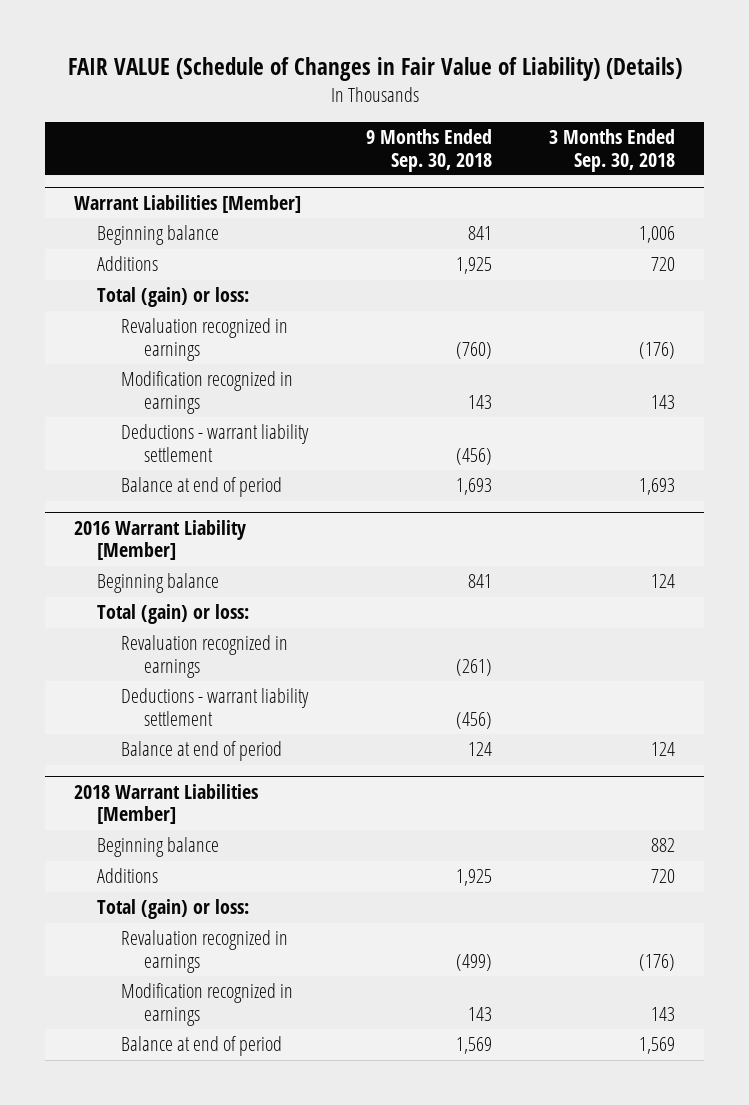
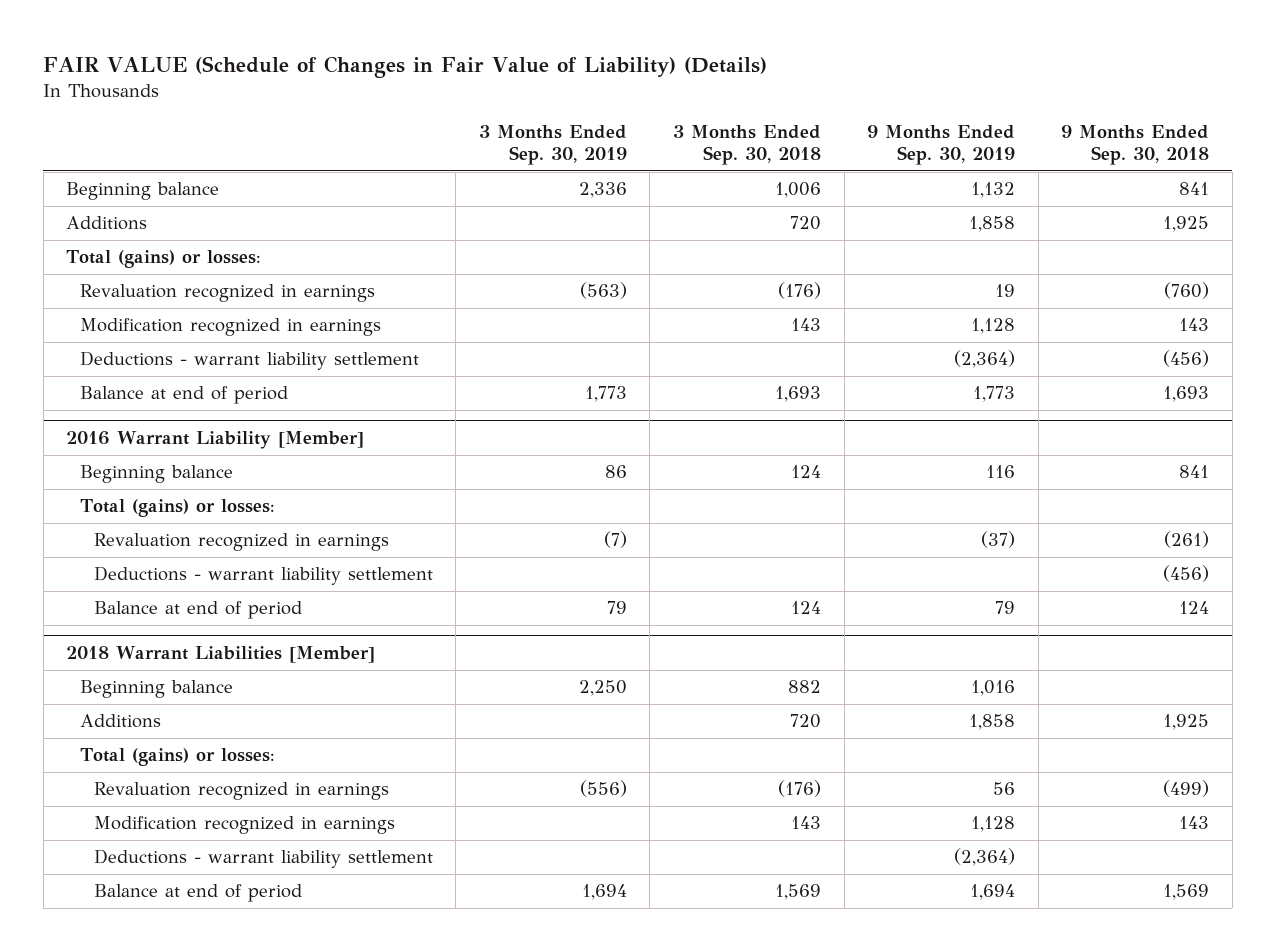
none -> [478,125,627,166] 3 Months Ended Sep. 30, 2019
none -> [867,125,1016,166] 9 Months Ended Sep. 30, 2019
[73,194,301,213] Warrant Liabilities [Member] -> none
[97,287,250,308] Total (gain) or loss: -> [66,250,262,269] Total (gains) or losses:
[97,604,250,625] Total (gain) or loss: -> [80,499,276,518] Total (gains) or losses:
[97,899,250,920] Total (gain) or loss: -> [80,748,276,767] Total (gains) or losses:
none -> [93,849,433,869] Deductions - warrant liability settlement

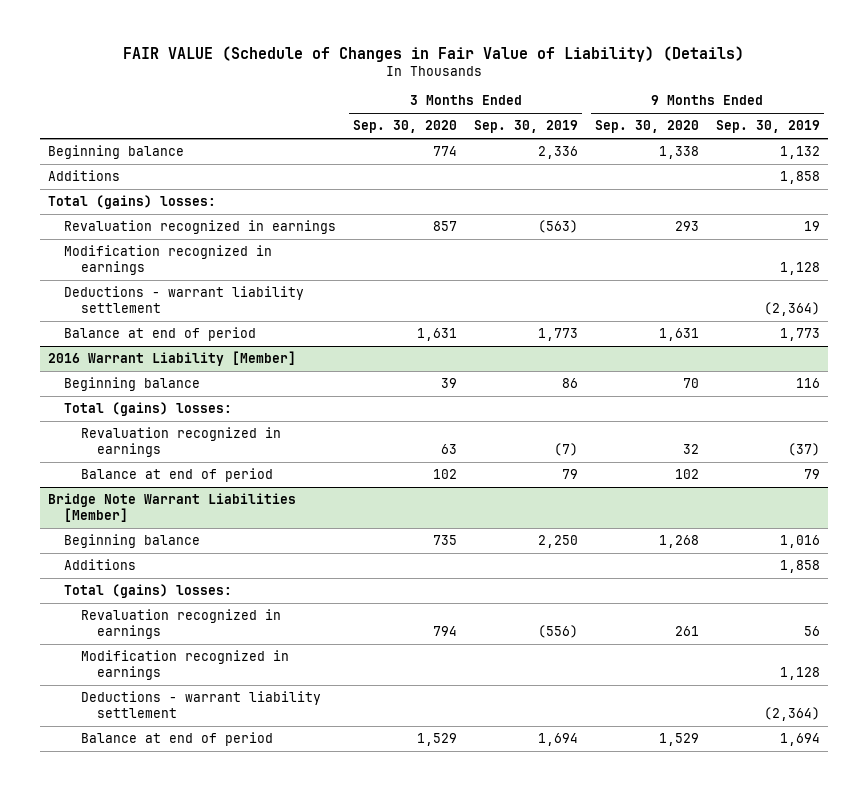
[673,125,822,166] 3 Months Ended Sep. 30, 2018 -> none
[1061,125,1210,166] 9 Months Ended Sep. 30, 2018 -> none
none -> [353,120,458,134] Sep. 30, 2020
none -> [594,120,699,134] Sep. 30, 2020
[66,250,262,269] Total (gains) or losses: -> [48,194,217,209] Total (gains) losses:
[80,499,276,518] Total (gains) or losses: -> [64,401,233,416] Total (gains) losses:
[93,566,433,586] Deductions - warrant liability settlement -> none
[66,646,376,664] 2018 Warrant Liabilities [Member] -> [48,492,297,523] Bridge Note Warrant Liabilities [Member]
[80,748,276,767] Total (gains) or losses: -> [64,583,233,598] Total (gains) losses:

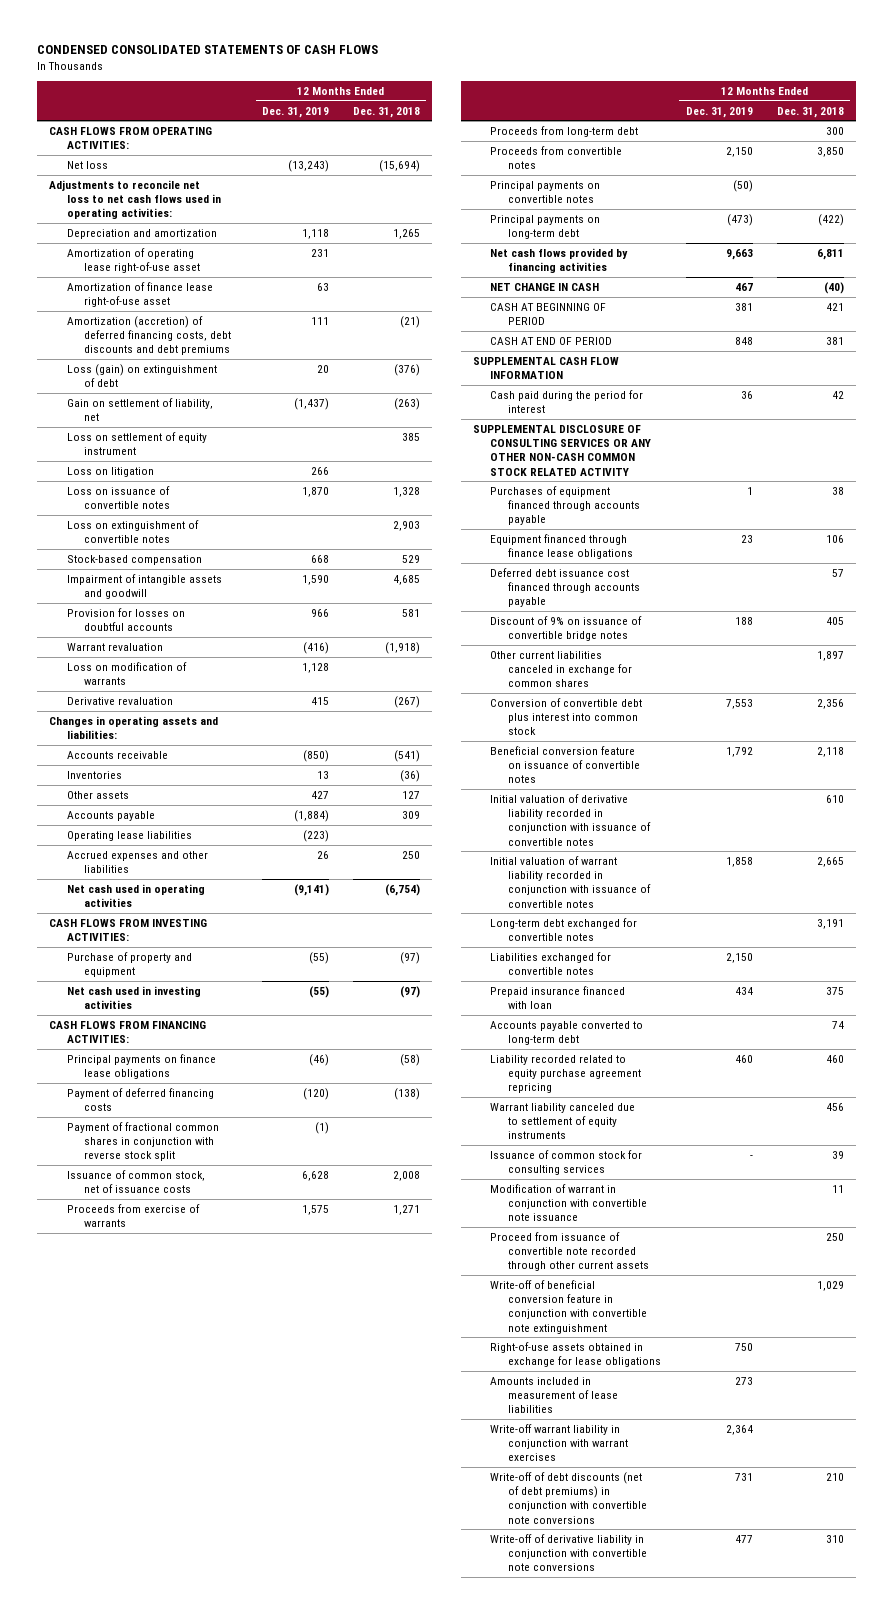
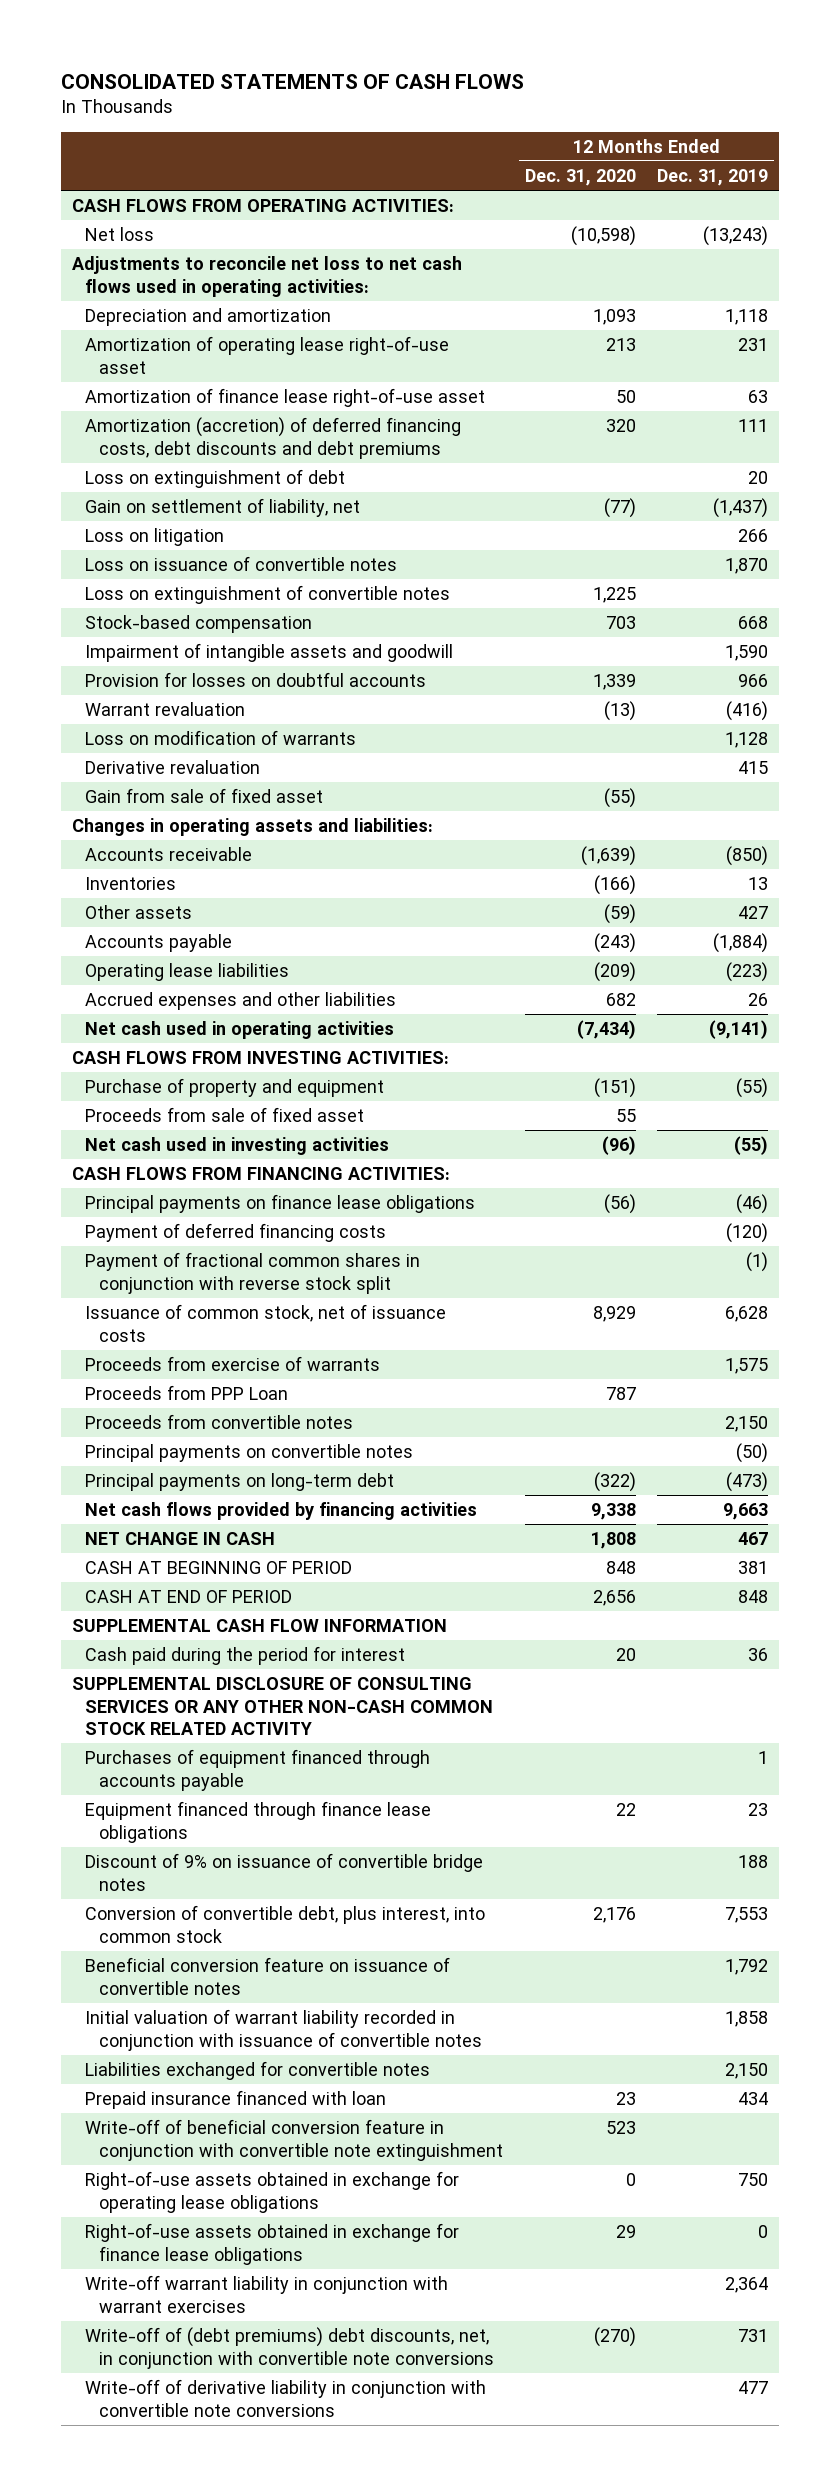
[36,45,378,55] CONDENSED CONSOLIDATED STATEMENTS OF CASH FLOWS -> [60,74,524,90] CONSOLIDATED STATEMENTS OF CASH FLOWS
[352,106,420,118] Dec. 31, 2018 -> none
none -> [524,169,636,187] Dec. 31, 2020
[66,363,217,388] Loss (gain) on extinguishment of debt -> [85,469,346,489] Loss on extinguishment of debt
[66,431,207,456] Loss on settlement of equity instrument -> none
none -> [85,788,324,804] Gain from sale of fixed asset
none -> [85,1107,365,1123] Proceeds from sale of fixed asset
[490,125,639,137] Proceeds from long-term debt -> none
none -> [85,1385,289,1401] Proceeds from PPP Loan
[490,567,641,608] Deferred debt issuance cost financed through accounts payable -> none
[490,650,633,688] Other current liabilities canceled in exchange for common shares -> none
[490,697,643,736] Conversion of convertible debt plus interest into common stock -> [85,1905,486,1943] Conversion of convertible debt, plus interest, into common stock
[490,793,652,846] Initial valuation of derivative liability recorded in conjunction with issuance of convertible notes -> none
[490,917,638,942] Long-term debt exchanged for convertible notes -> none
[490,1020,644,1046] Accounts payable converted to long-term debt -> none
[490,1054,642,1094] Liability recorded related to equity purchase agreement repricing -> none
[490,1102,636,1140] Warrant liability canceled due to settlement of equity instruments -> none
[490,1149,643,1176] Issuance of common stock for consulting services -> none
[490,1183,648,1222] Modification of warrant in conjunction with convertible note issuance -> none
[490,1231,650,1272] Proceed from issuance of convertible note recorded through other current assets -> none
[490,1376,619,1414] Amounts included in measurement of lease liabilities -> none
[490,1341,662,1368] Right-of-use assets obtained in exchange for lease obligations -> [85,2171,460,2213] Right-of-use assets obtained in exchange for operating lease obligations
none -> [85,2223,460,2265] Right-of-use assets obtained in exchange for finance lease obligations
[490,1471,648,1524] Write-off of debt discounts (net of debt premiums) in conjunction with convertible note conversions -> [85,2327,494,2369] Write-off of (debt premiums) debt discounts, net, in conjunction with convertible note conversions

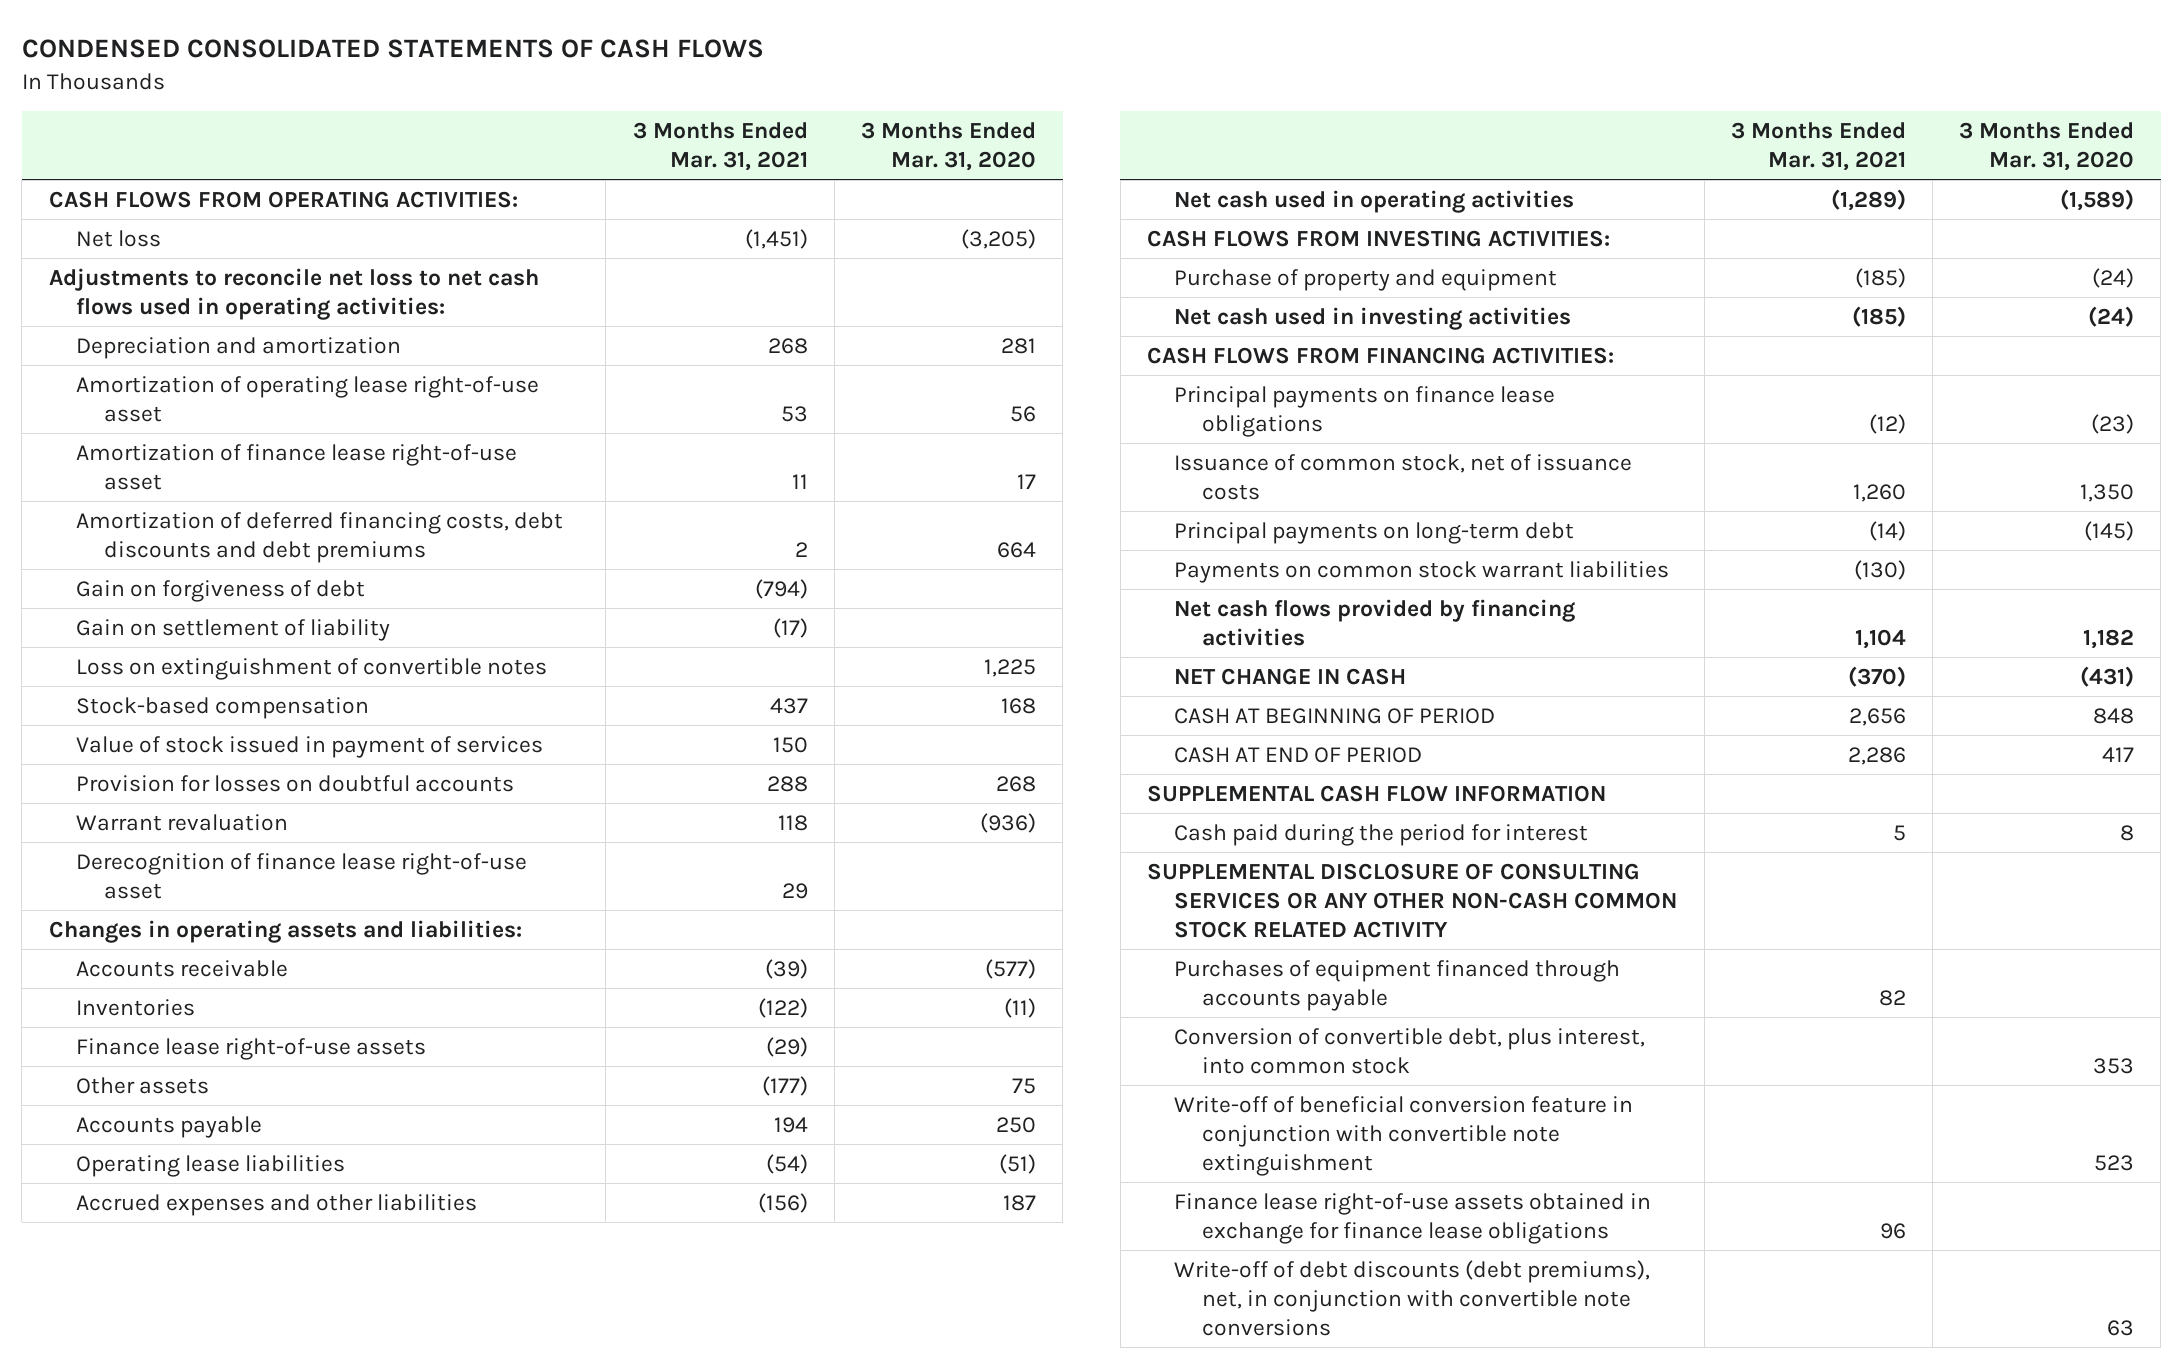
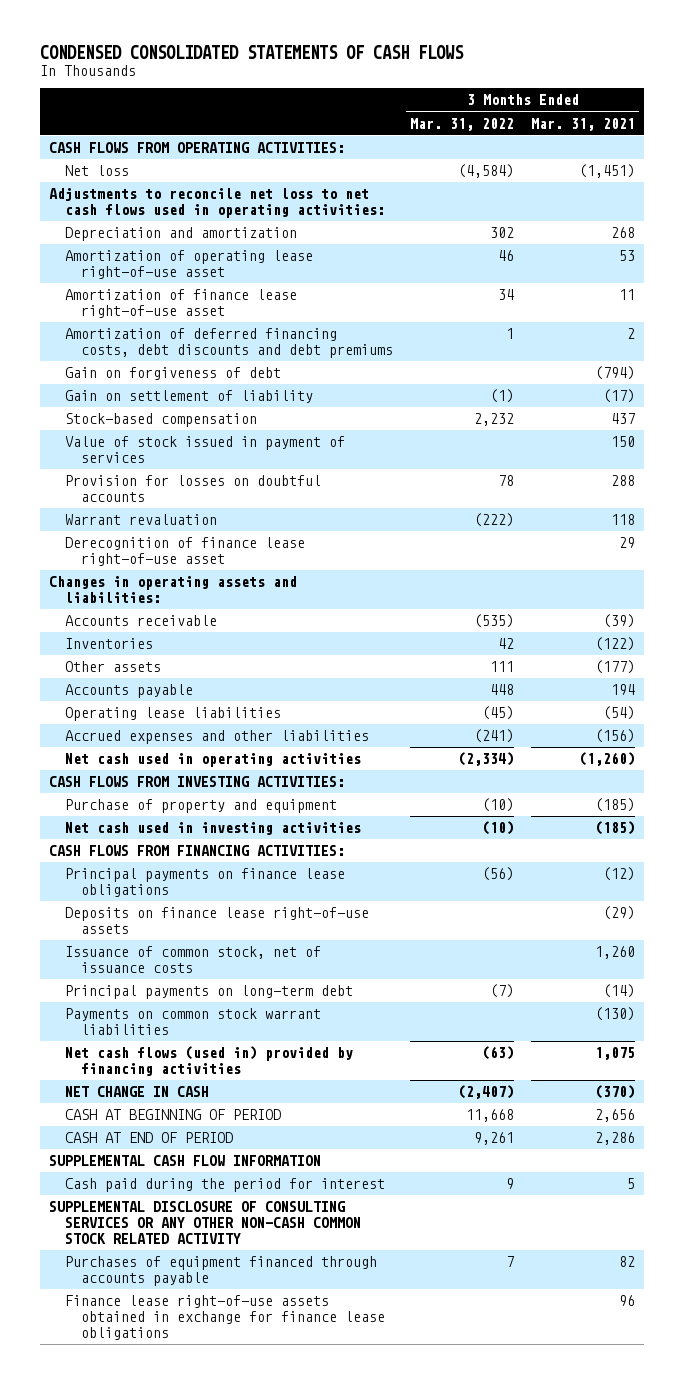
[860,122,1036,172] 3 Months Ended Mar. 31, 2020 -> none
none -> [409,117,514,131] Mar. 31, 2022
[76,657,548,680] Loss on extinguishment of convertible notes -> none
[76,1037,427,1060] Finance lease right-of-use assets -> none
[1830,188,1906,211] (1,289) -> [579,752,636,767] (1,260)
none -> [64,907,369,934] Deposits on finance lease right-of-use assets
[1174,598,1576,646] Net cash flows provided by financing activities -> [64,1046,353,1076] Net cash flows (used in) provided by financing activities
[1854,628,1906,649] 1,104 -> [595,1047,636,1061] 1,075
[1174,1027,1646,1074] Conversion of convertible debt, plus interest, into common stock -> none
[1174,1095,1634,1177] Write-off of beneficial conversion feature in conjunction with convertible note extinguishment -> none
[1174,1259,1651,1337] Write-off of debt discounts (debt premiums), net, in conjunction with convertible note conversions -> none

